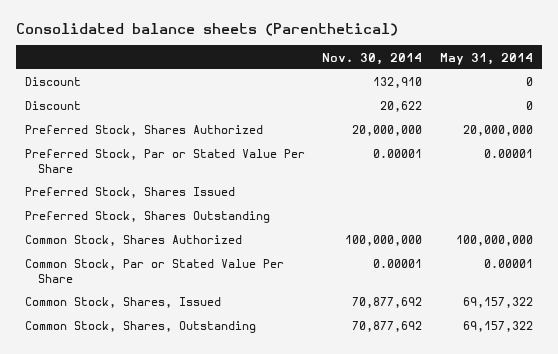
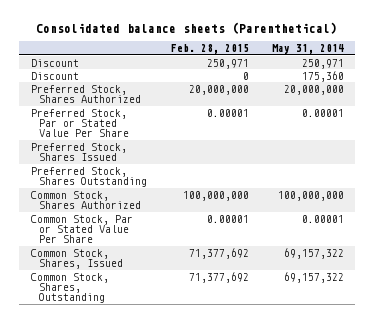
[322,52,423,65] Nov. 30, 2014 -> none
none -> [170,44,249,55] Feb. 28, 2015
[526,77,534,87] 0 -> [301,58,344,69] 250,971
[526,101,534,111] 0 -> [301,70,344,82] 175,360

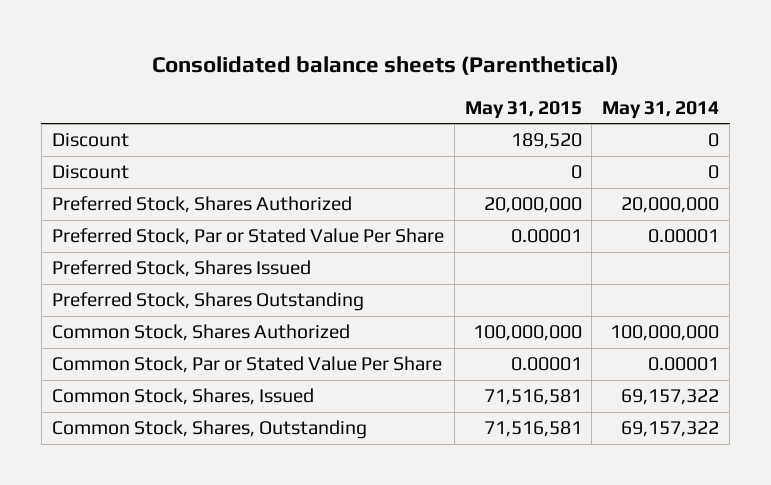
[170,44,249,55] Feb. 28, 2015 -> none
none -> [464,100,582,119] May 31, 2015
[301,58,344,69] 250,971 -> [708,133,720,148] 0
[301,70,344,82] 175,360 -> [708,165,720,180] 0

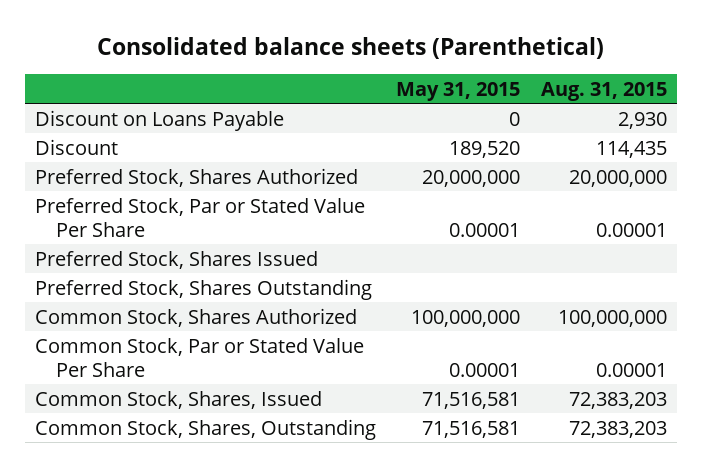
[602,100,720,119] May 31, 2014 -> none
none -> [540,81,667,101] Aug. 31, 2015
none -> [34,109,284,131] Discount on Loans Payable
[51,165,129,180] Discount -> none

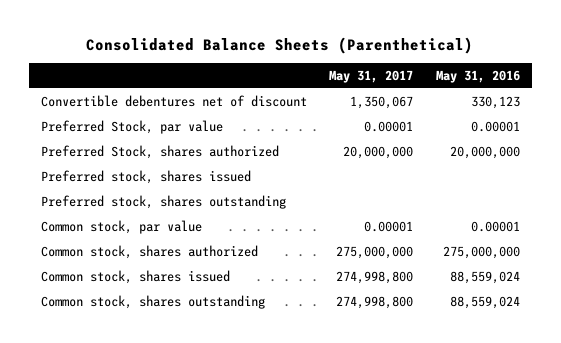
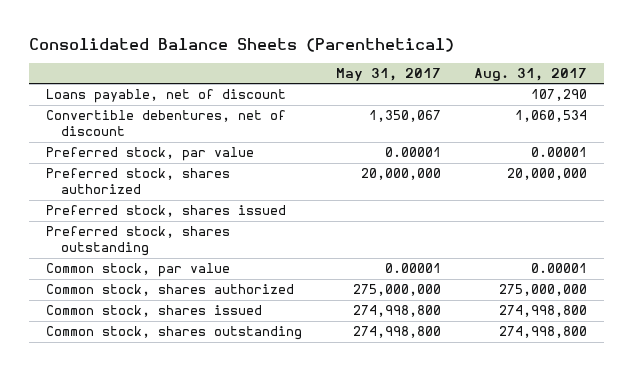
[436,69,521,83] May 31, 2016 -> none
none -> [474,67,588,81] Aug. 31, 2017
none -> [46,89,287,104] Loans payable, net of discount
[40,95,307,108] Convertible debentures net of discount -> [46,110,287,137] Convertible debentures, net of discount
[40,120,223,135] Preferred Stock, par value -> [46,147,255,162] Preferred stock, par value
[40,145,279,160] Preferred Stock, shares authorized -> [46,168,231,195] Preferred stock, shares authorized

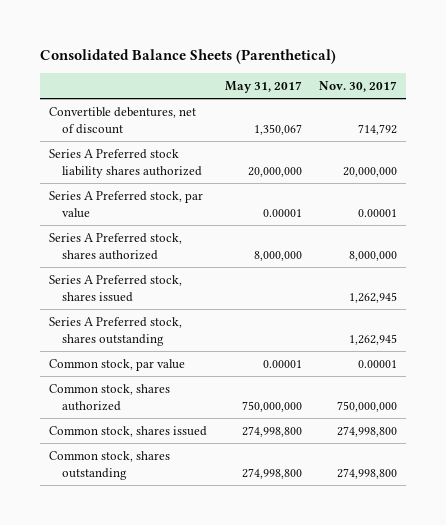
[474,67,588,81] Aug. 31, 2017 -> none
none -> [319,80,398,92] Nov. 30, 2017
[46,89,287,104] Loans payable, net of discount -> none
none -> [48,148,202,178] Series A Preferred stock liability shares authorized
[46,147,255,162] Preferred stock, par value -> [48,190,203,218] Series A Preferred stock, par value
[46,168,231,195] Preferred stock, shares authorized -> [48,232,182,260] Series A Preferred stock, shares authorized
[360,168,441,181] 20,000,000 -> [253,250,302,261] 8,000,000
[46,205,287,218] Preferred stock, shares issued -> [48,274,182,302] Series A Preferred stock, shares issued
[46,226,231,257] Preferred stock, shares outstanding -> [48,316,182,346] Series A Preferred stock, shares outstanding
[352,284,441,297] 275,000,000 -> [241,400,302,412] 750,000,000

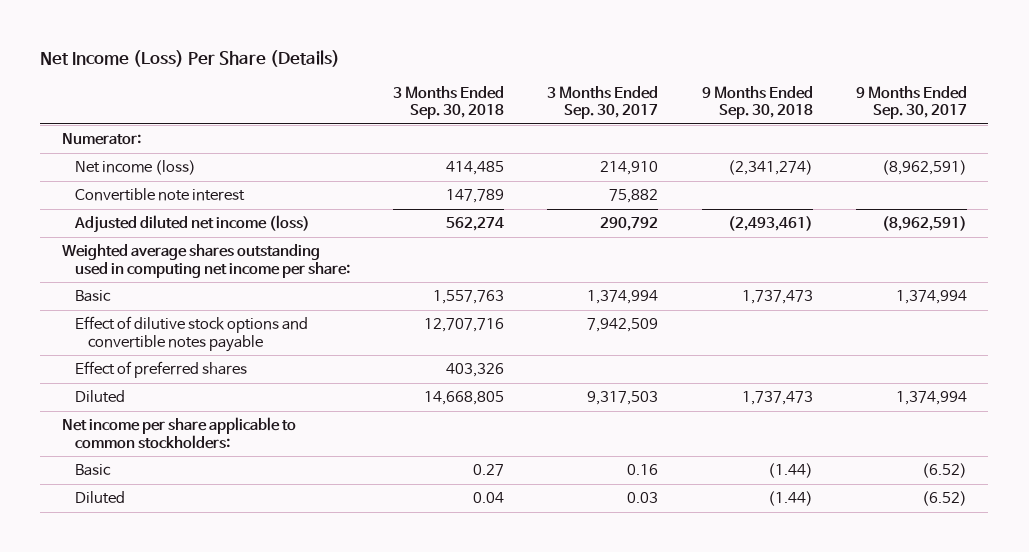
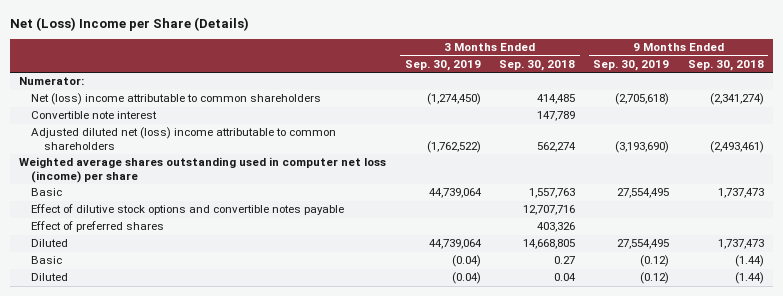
[40,49,341,67] Net Income (Loss) Per Share (Details) -> [10,16,250,31] Net (Loss) Income per Share (Details)
[547,85,659,120] 3 Months Ended Sep. 30, 2017 -> none
[855,85,967,120] 9 Months Ended Sep. 30, 2017 -> none
none -> [404,60,481,72] Sep. 30, 2019
none -> [593,60,670,72] Sep. 30, 2019
[75,160,197,176] Net income (loss) -> [31,93,322,106] Net (loss) income attributable to common shareholders
[74,215,311,234] Adjusted diluted net income (loss) -> [31,127,337,150] Adjusted diluted net (loss) income attributable to common shareholders
[62,244,351,278] Weighted average shares outstanding used in computing net income per share: -> [19,157,387,183] Weighted average shares outstanding used in computer net loss (income) per share
[62,417,297,449] Net income per share applicable to common stockholders: -> none

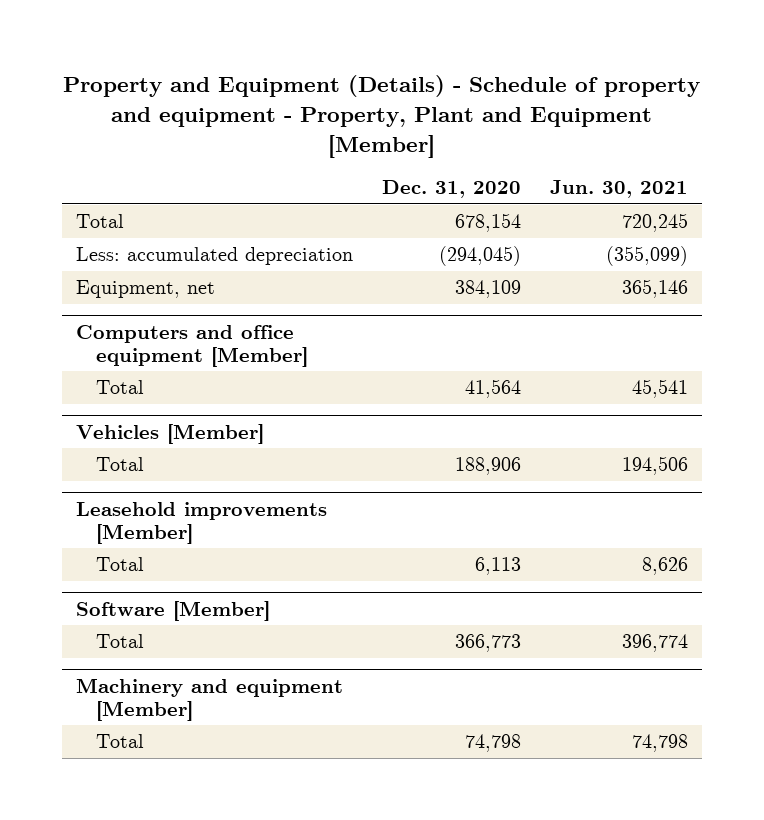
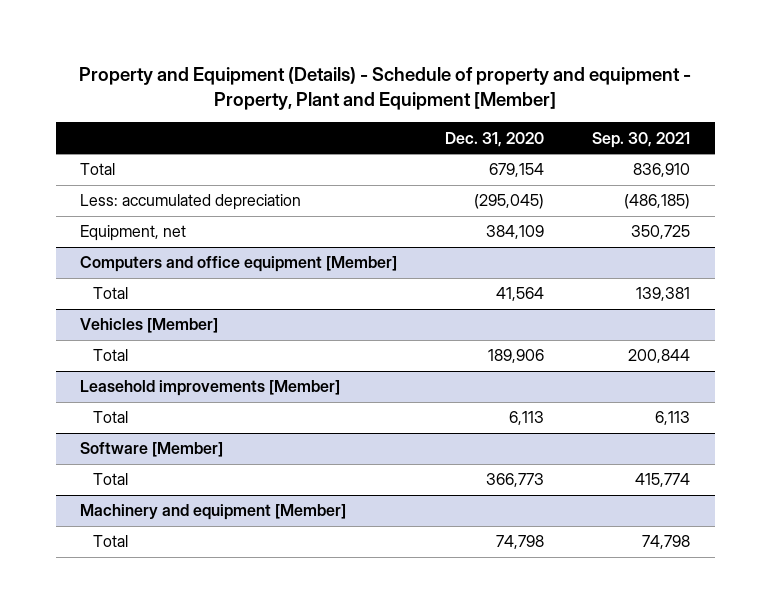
[549,180,688,199] Jun. 30, 2021 -> none
none -> [592,131,691,148] Sep. 30, 2021
[454,212,521,232] 678,154 -> [489,163,545,178] 679,154
[438,245,521,266] (294,045) -> [474,194,545,210] (295,045)
[454,456,521,475] 188,906 -> [488,349,545,364] 189,906

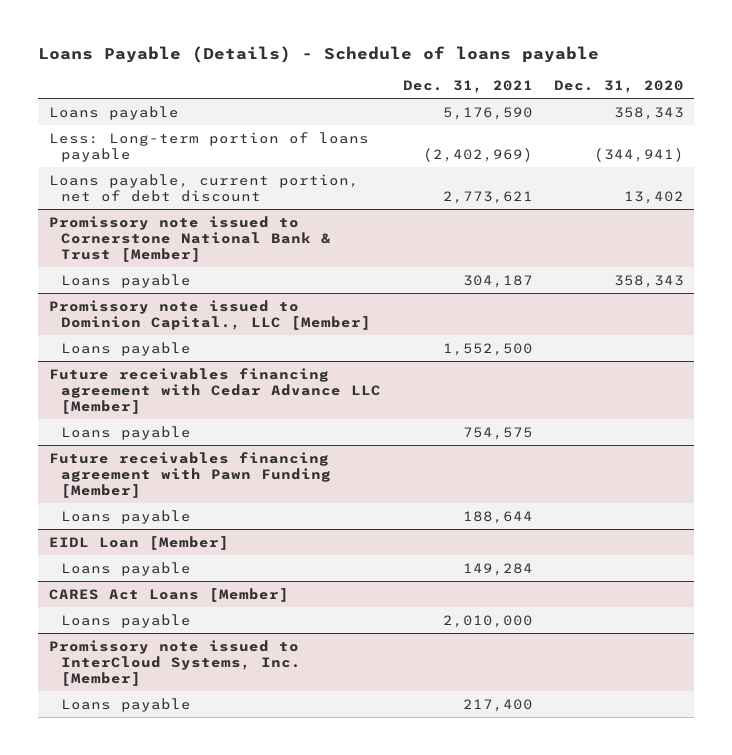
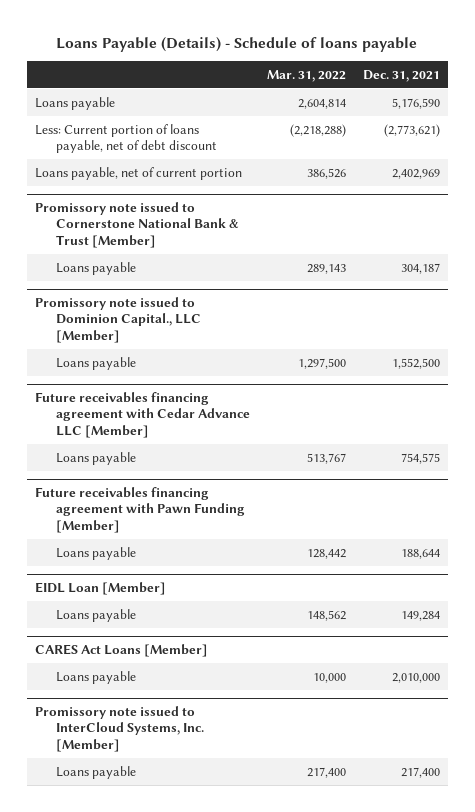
[553,79,684,93] Dec. 31, 2020 -> none
none -> [266,69,346,82] Mar. 31, 2022
[48,131,369,162] Less: Long-term portion of loans payable -> [35,123,218,154] Less: Current portion of loans payable, net of debt discount
[422,147,533,162] (2,402,969) -> [383,123,440,137] (2,773,621)
[48,173,359,202] Loans payable, current portion, net of debt discount -> [35,166,243,180] Loans payable, net of current portion
[442,190,533,204] 2,773,621 -> [391,168,440,179] 2,402,969

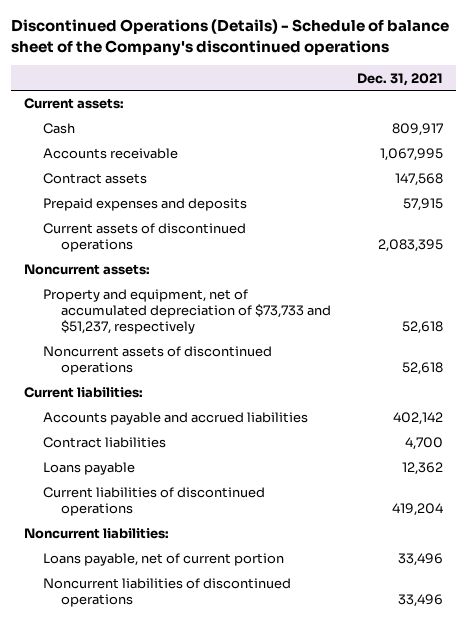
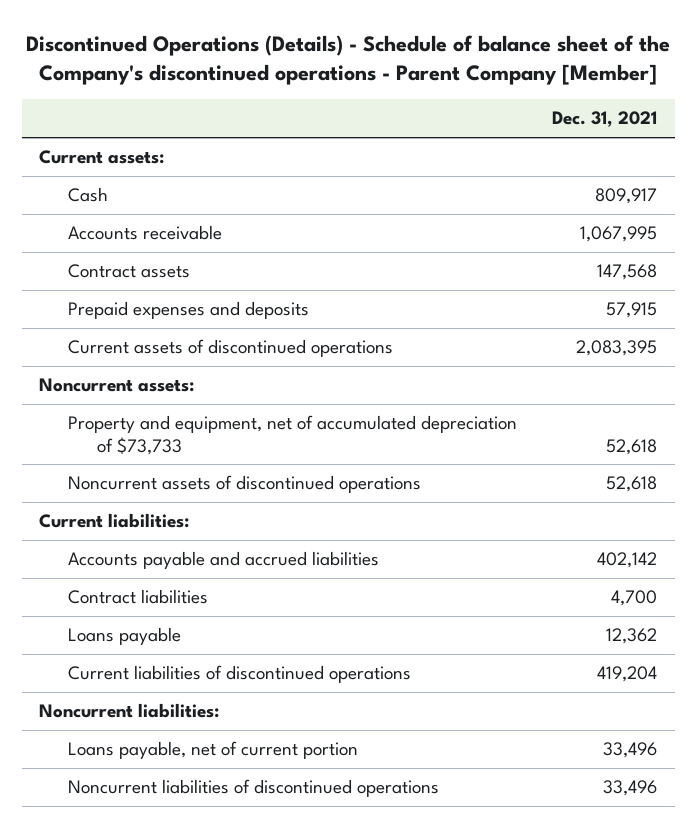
[10,19,449,57] Discontinued Operations (Details) - Schedule of balance sheet of the Company's discontinued operations -> [26,35,671,86] Discontinued Operations (Details) - Schedule of balance sheet of the Company's discontinued operations - Parent Company [Member]
[42,289,332,335] Property and equipment, net of accumulated depreciation of $73,733 and $51,237, respectively -> [68,415,518,455] Property and equipment, net of accumulated depreciation of $73,733

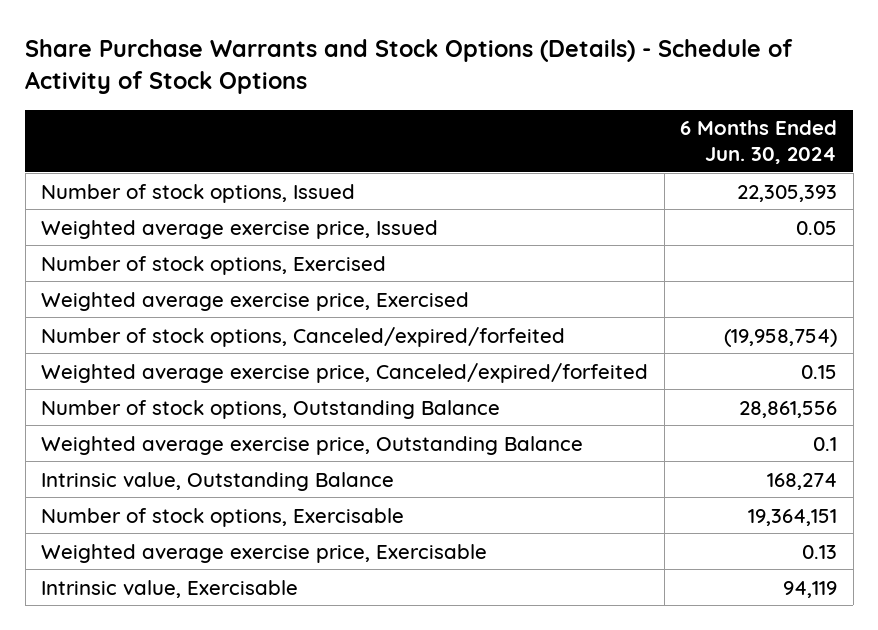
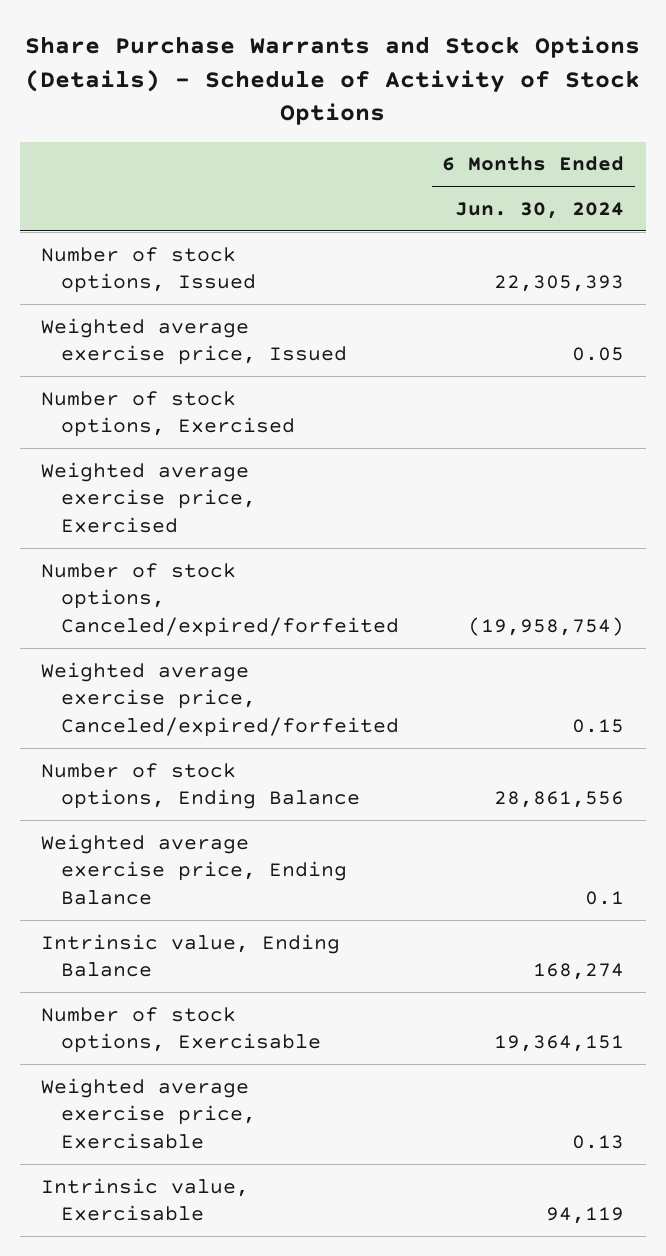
[41,399,501,419] Number of stock options, Outstanding Balance -> [41,762,361,810] Number of stock options, Ending Balance
[41,435,584,455] Weighted average exercise price, Outstanding Balance -> [41,833,348,906] Weighted average exercise price, Ending Balance
[41,471,395,491] Intrinsic value, Outstanding Balance -> [41,933,341,978] Intrinsic value, Ending Balance

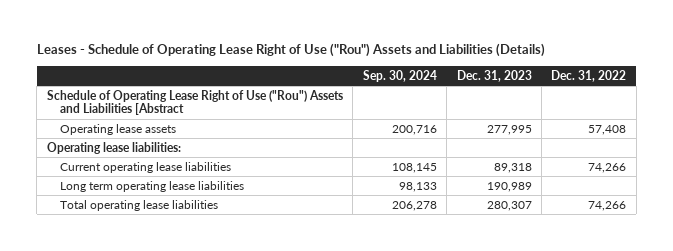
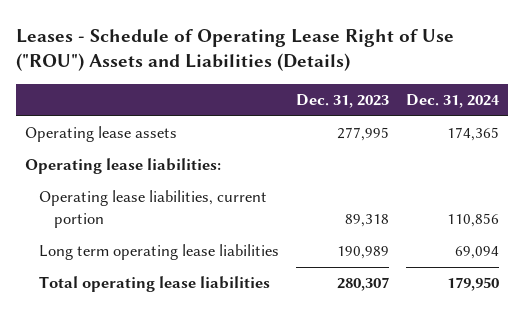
[36,43,545,58] Leases - Schedule of Operating Lease Right of Use ("Rou") Assets and Liabilities (Details) -> [16,28,455,72] Leases - Schedule of Operating Lease Right of Use ("ROU") Assets and Liabilities (Details)
[362,69,437,82] Sep. 30, 2024 -> none
[551,69,627,82] Dec. 31, 2022 -> none
none -> [406,94,501,109] Dec. 31, 2024
[46,89,343,116] Schedule of Operating Lease Right of Use ("Rou") Assets and Liabilities [Abstract -> none
[59,161,231,173] Current operating lease liabilities -> [39,190,268,228] Operating lease liabilities, current portion

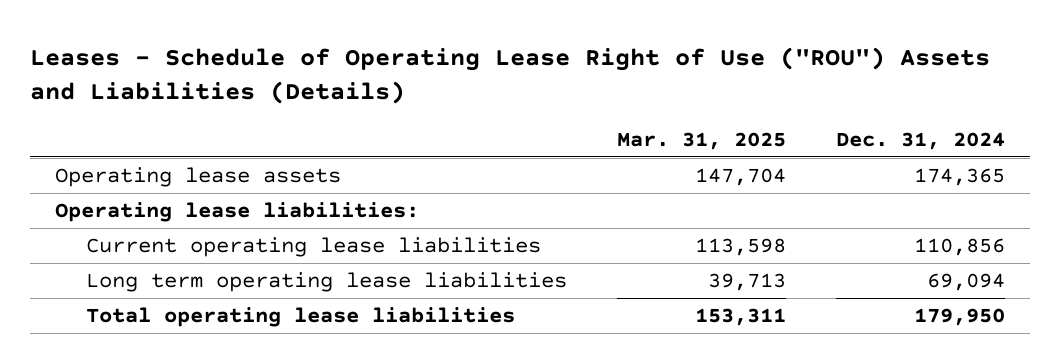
[296,94,390,109] Dec. 31, 2023 -> none
none -> [617,131,787,150] Mar. 31, 2025
[39,190,268,228] Operating lease liabilities, current portion -> [86,237,542,258] Current operating lease liabilities

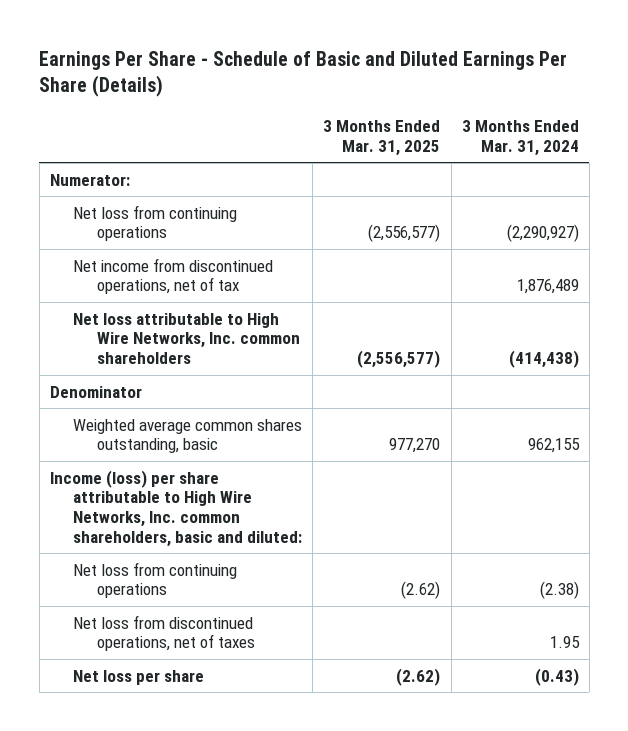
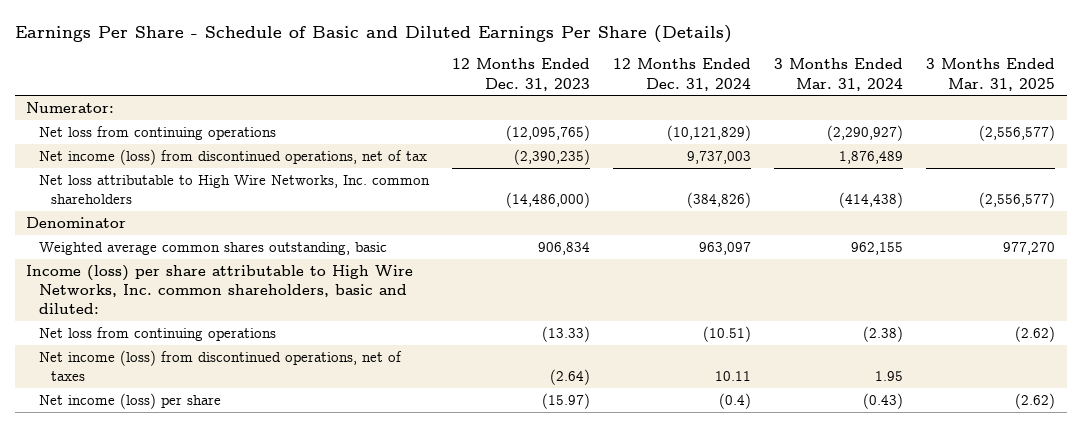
none -> [451,58,590,91] 12 Months Ended Dec. 31, 2023
none -> [612,58,751,91] 12 Months Ended Dec. 31, 2024
[73,257,274,295] Net income from discontinued operations, net of tax -> [38,149,427,166] Net income (loss) from discontinued operations, net of tax
[73,614,255,652] Net loss from discontinued operations, net of taxes -> [38,350,402,382] Net income (loss) from discontinued operations, net of taxes
[73,669,205,685] Net loss per share -> [38,393,221,410] Net income (loss) per share

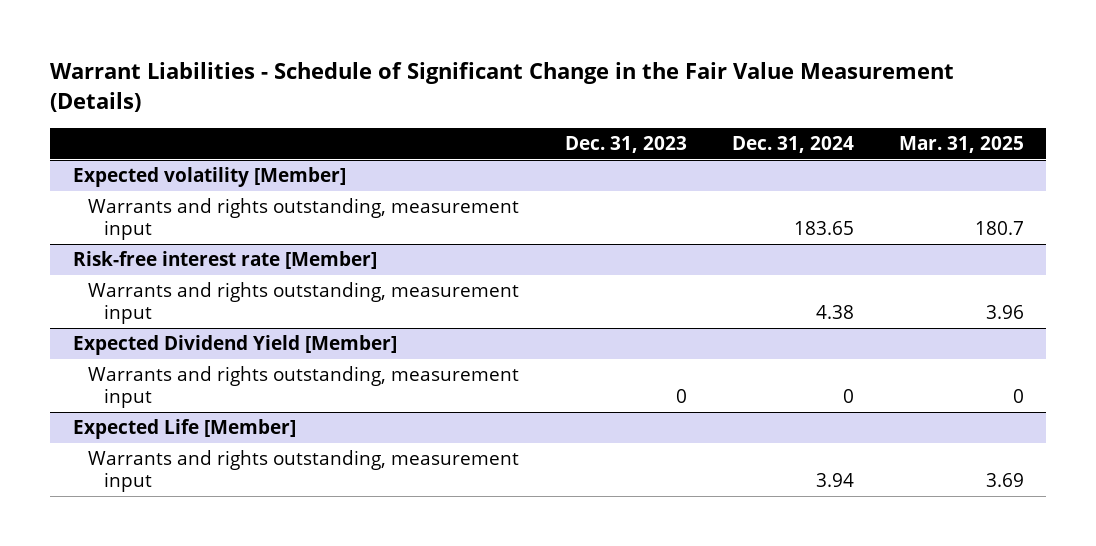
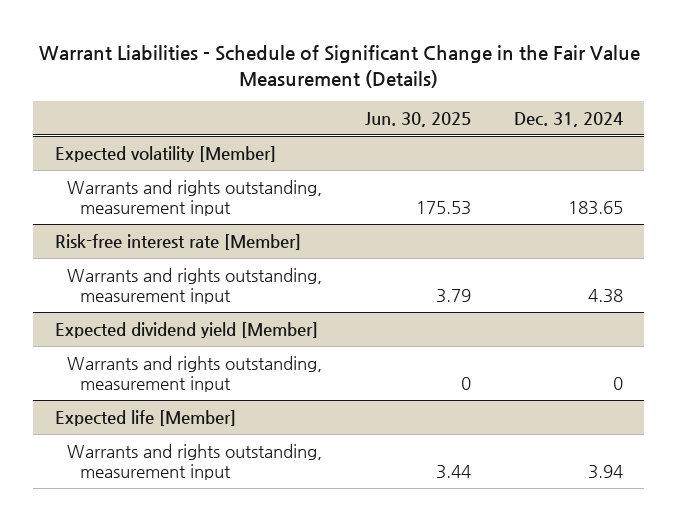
[564,136,687,154] Dec. 31, 2023 -> none
[898,136,1024,154] Mar. 31, 2025 -> none
none -> [364,111,471,127] Jun. 30, 2025
[72,335,397,356] Expected Dividend Yield [Member] -> [54,321,318,338] Expected dividend yield [Member]
[72,419,296,440] Expected Life [Member] -> [54,409,236,426] Expected life [Member]

